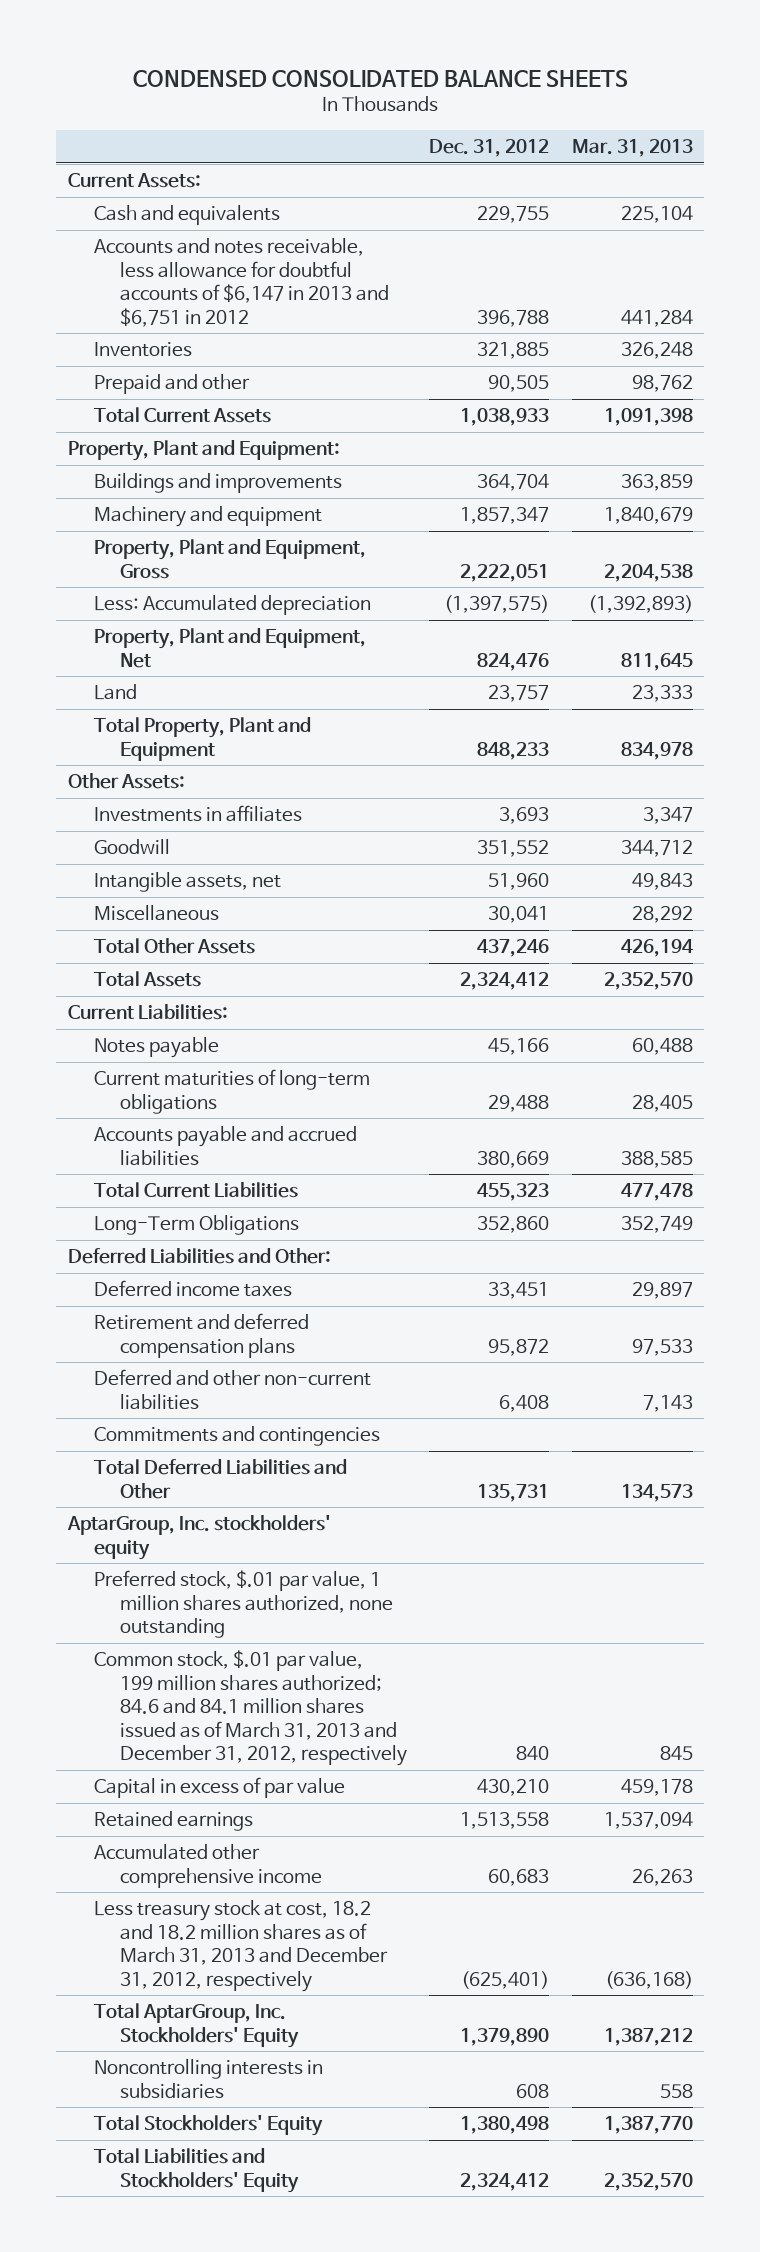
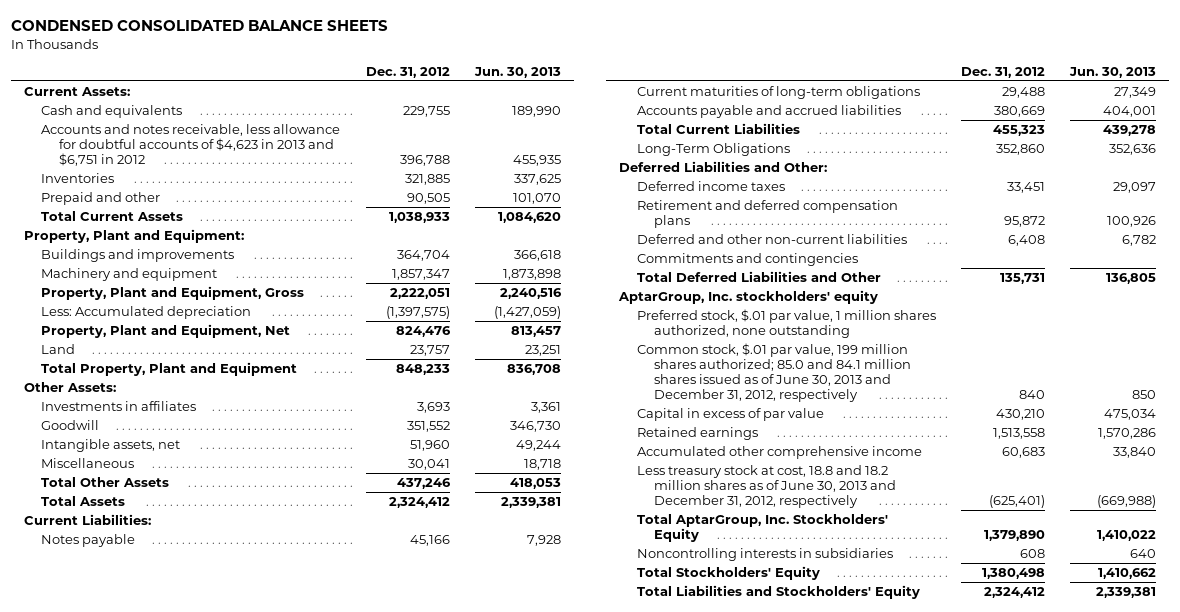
[571,139,693,158] Mar. 31, 2013 -> none
none -> [473,67,561,79] Jun. 30, 2013
[93,238,390,327] Accounts and notes receivable, less allowance for doubtful accounts of $6,147 in 2013 and $6,751 in 2012 -> [41,124,341,167] Accounts and notes receivable, less allowance for doubtful accounts of $4,623 in 2013 and $6,751 in 2012
[93,1650,408,1767] Common stock, $.01 par value, 199 million shares authorized; 84.6 and 84.1 million shares issued as of March 31, 2013 and December 31, 2012, respectively -> [636,343,912,403] Common stock, $.01 par value, 199 million shares authorized; 85.0 and 84.1 million shares issued as of June 30, 2013 and December 31, 2012, respectively
[93,1900,389,1992] Less treasury stock at cost, 18.2 and 18.2 million shares as of March 31, 2013 and December 31, 2012, respectively -> [636,465,897,509] Less treasury stock at cost, 18.8 and 18.2 million shares as of June 30, 2013 and December 31, 2012, respectively

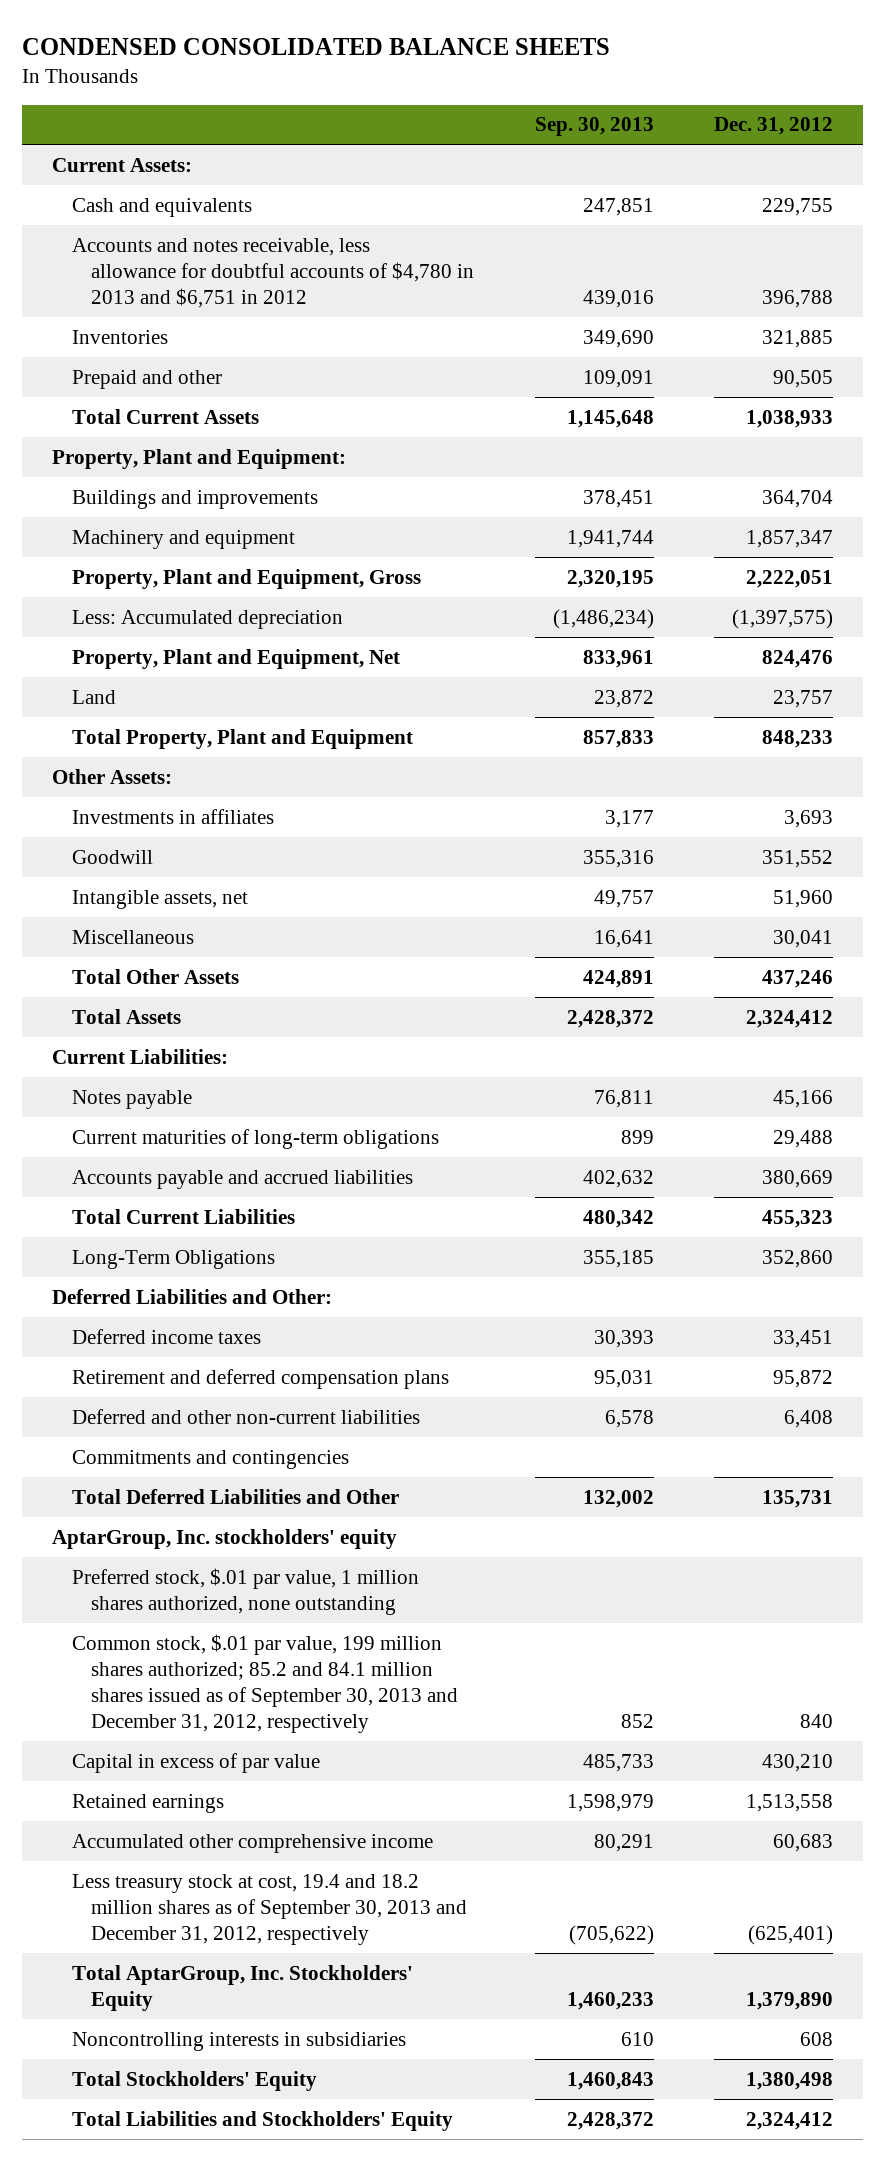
[473,67,561,79] Jun. 30, 2013 -> none
none -> [534,117,654,137] Sep. 30, 2013
[41,124,341,167] Accounts and notes receivable, less allowance for doubtful accounts of $4,623 in 2013 and $6,751 in 2012 -> [71,237,475,309] Accounts and notes receivable, less allowance for doubtful accounts of $4,780 in 2013 and $6,751 in 2012
[636,343,912,403] Common stock, $.01 par value, 199 million shares authorized; 85.0 and 84.1 million shares issued as of June 30, 2013 and December 31, 2012, respectively -> [71,1633,459,1734] Common stock, $.01 par value, 199 million shares authorized; 85.2 and 84.1 million shares issued as of September 30, 2013 and December 31, 2012, respectively
[636,465,897,509] Less treasury stock at cost, 18.8 and 18.2 million shares as of June 30, 2013 and December 31, 2012, respectively -> [71,1873,468,1946] Less treasury stock at cost, 19.4 and 18.2 million shares as of September 30, 2013 and December 31, 2012, respectively

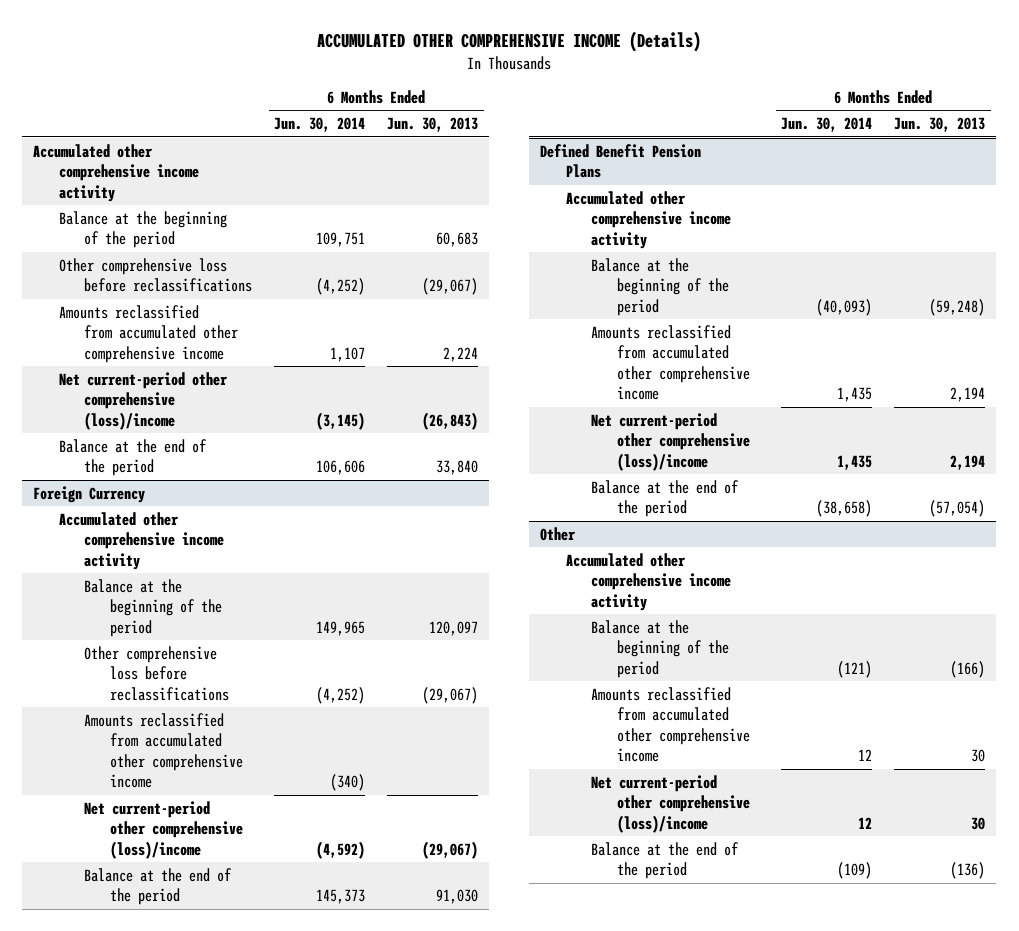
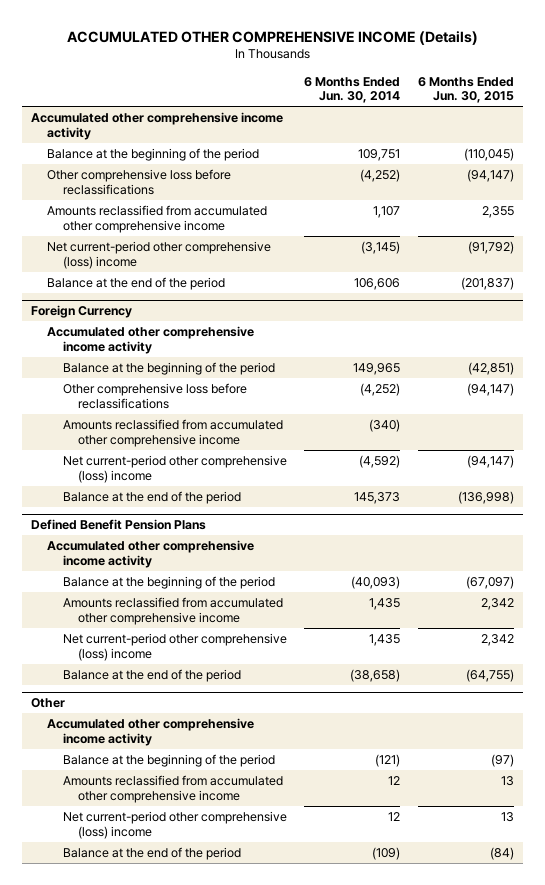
[387,117,479,133] Jun. 30, 2013 -> none
none -> [418,76,515,104] 6 Months Ended Jun. 30, 2015
[58,371,228,430] Net current-period other comprehensive (loss)/income -> [47,240,272,269] Net current-period other comprehensive (loss) income
[84,800,243,859] Net current-period other comprehensive (loss)/income -> [62,454,287,483] Net current-period other comprehensive (loss) income
[591,412,750,471] Net current-period other comprehensive (loss)/income -> [62,632,287,661] Net current-period other comprehensive (loss) income
[591,774,750,833] Net current-period other comprehensive (loss)/income -> [62,810,287,839] Net current-period other comprehensive (loss) income

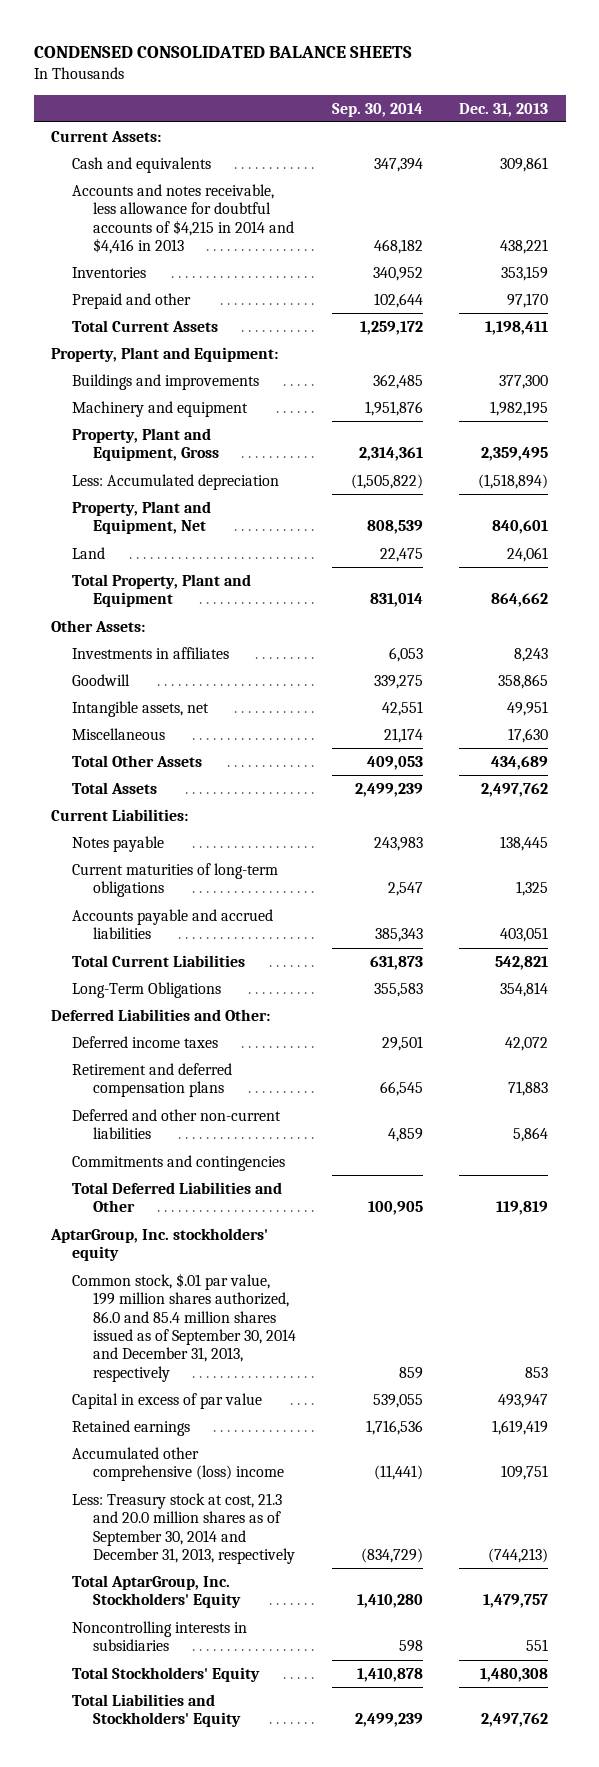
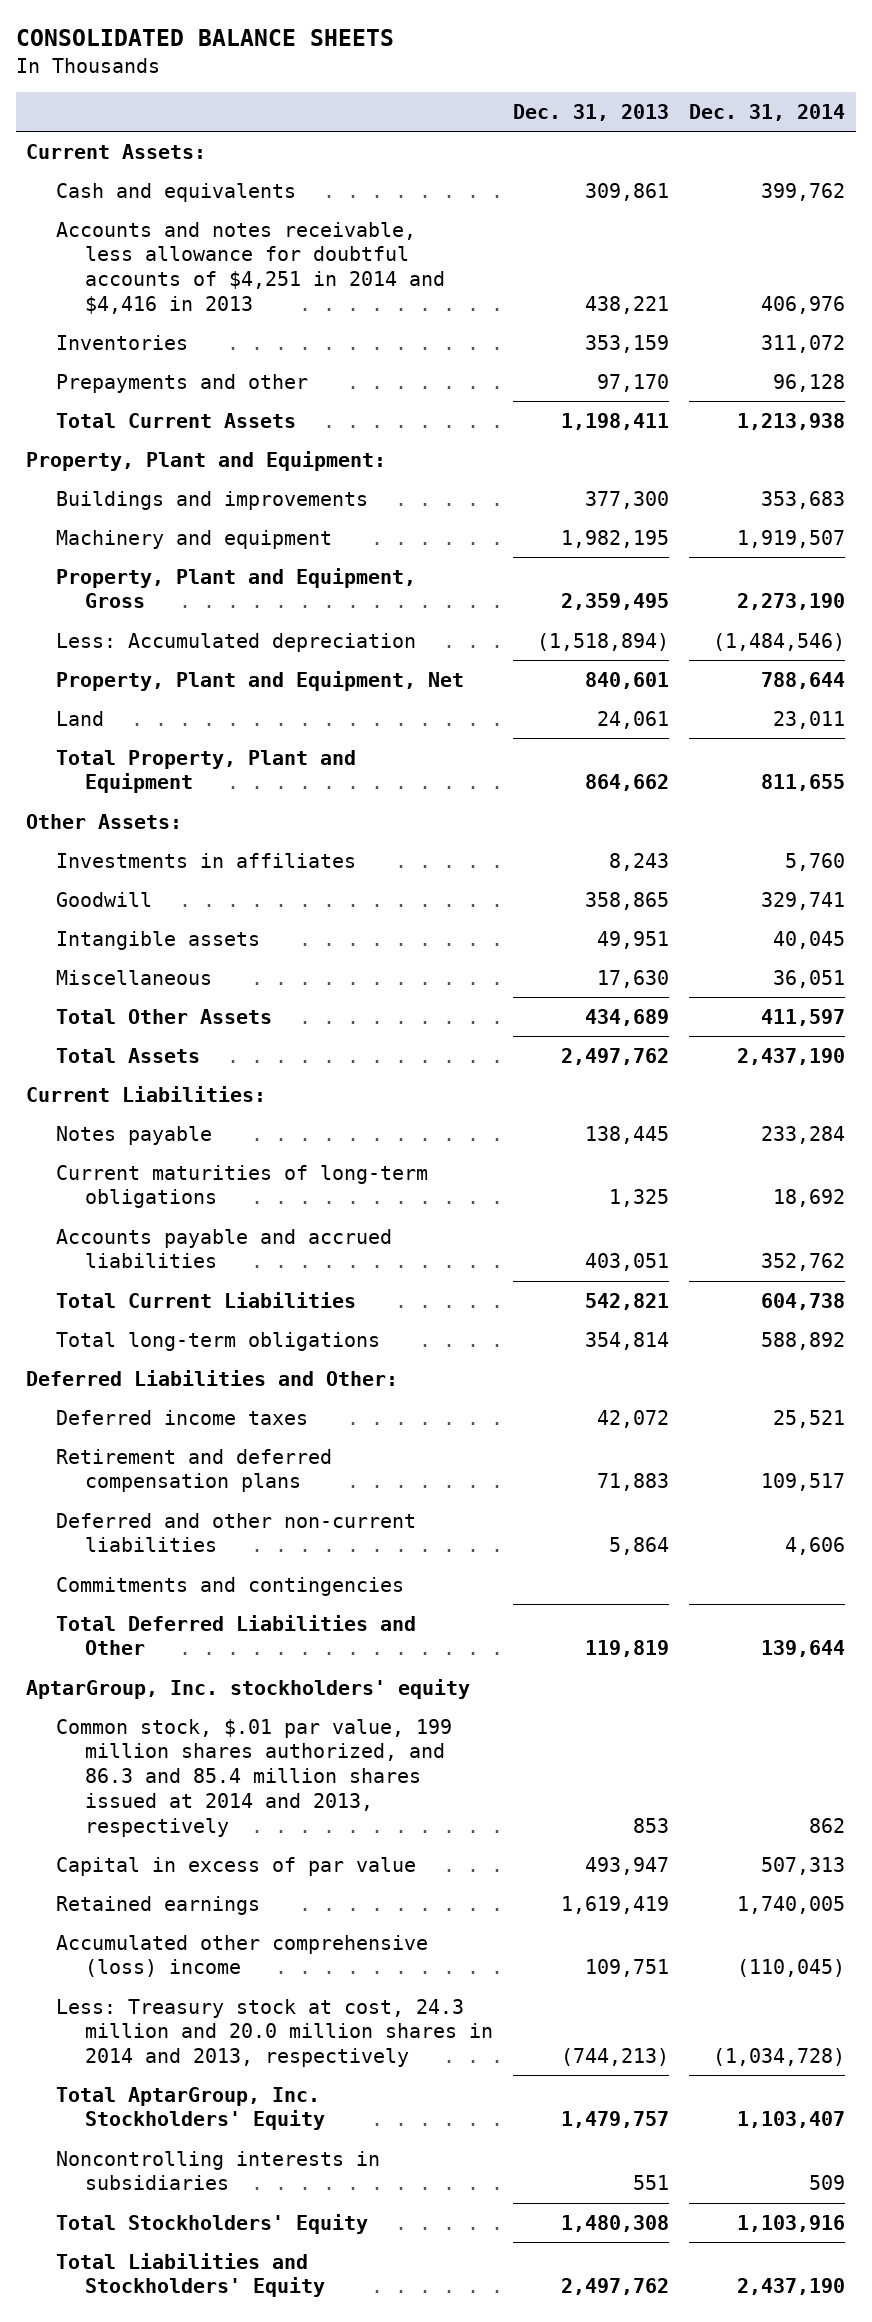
[33,45,412,58] CONDENSED CONSOLIDATED BALANCE SHEETS -> [16,29,395,47] CONSOLIDATED BALANCE SHEETS
[332,102,424,117] Sep. 30, 2014 -> none
none -> [689,103,846,121] Dec. 31, 2014
[72,183,295,254] Accounts and notes receivable, less allowance for doubtful accounts of $4,215 in 2014 and $4,416 in 2013 -> [55,221,446,314] Accounts and notes receivable, less allowance for doubtful accounts of $4,251 in 2014 and $4,416 in 2013
[72,292,192,309] Prepaid and other -> [55,373,308,393] Prepayments and other
[72,700,210,717] Intangible assets, net -> [55,930,260,950] Intangible assets
[72,981,222,998] Long-Term Obligations -> [55,1331,380,1351] Total long-term obligations
[72,1272,297,1382] Common stock, $.01 par value, 199 million shares authorized, 86.0 and 85.4 million shares issued as of September 30, 2014 and December 31, 2013, respectively -> [55,1718,452,1837] Common stock, $.01 par value, 199 million shares authorized, and 86.3 and 85.4 million shares issued at 2014 and 2013, respectively
[72,1492,296,1564] Less: Treasury stock at cost, 21.3 and 20.0 million shares as of September 30, 2014 and December 31, 2013, respectively -> [55,1998,494,2068] Less: Treasury stock at cost, 24.3 million and 20.0 million shares in 2014 and 2013, respectively

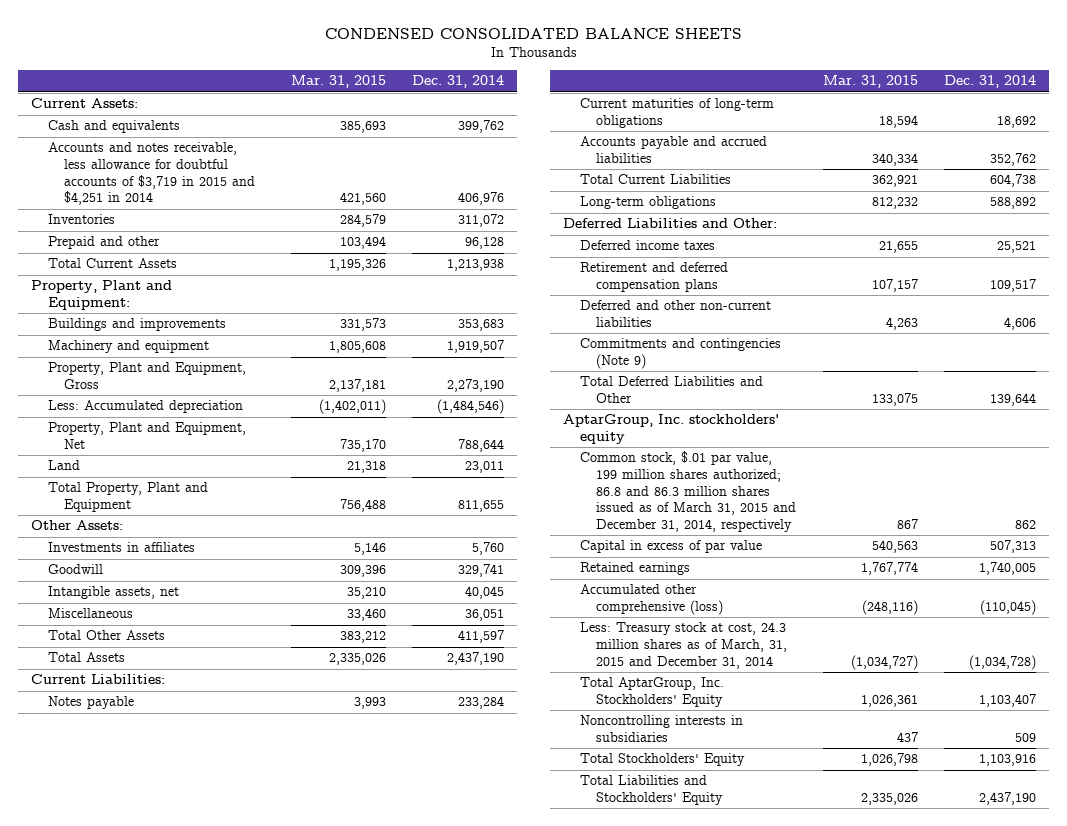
[16,29,395,47] CONSOLIDATED BALANCE SHEETS -> [324,27,742,39] CONDENSED CONSOLIDATED BALANCE SHEETS
[513,103,670,121] Dec. 31, 2013 -> none
none -> [290,75,386,89] Mar. 31, 2015
[55,221,446,314] Accounts and notes receivable, less allowance for doubtful accounts of $4,251 in 2014 and $4,416 in 2013 -> [47,142,256,206] Accounts and notes receivable, less allowance for doubtful accounts of $3,719 in 2015 and $4,251 in 2014
[55,373,308,393] Prepayments and other -> [47,236,160,250] Prepaid and other
[55,930,260,950] Intangible assets -> [47,586,179,600] Intangible assets, net
[55,1331,380,1351] Total long-term obligations -> [579,196,716,210] Long-term obligations
[55,1576,404,1596] Commitments and contingencies -> [579,338,781,370] Commitments and contingencies (Note 9)
[55,1718,452,1837] Common stock, $.01 par value, 199 million shares authorized, and 86.3 and 85.4 million shares issued at 2014 and 2013, respectively -> [579,451,797,532] Common stock, $.01 par value, 199 million shares authorized; 86.8 and 86.3 million shares issued as of March 31, 2015 and December 31, 2014, respectively
[55,1934,428,1978] Accumulated other comprehensive (loss) income -> [579,584,724,616] Accumulated other comprehensive (loss)
[55,1998,494,2068] Less: Treasury stock at cost, 24.3 million and 20.0 million shares in 2014 and 2013, respectively -> [579,622,788,669] Less: Treasury stock at cost, 24.3 million shares as of March, 31, 2015 and December 31, 2014

